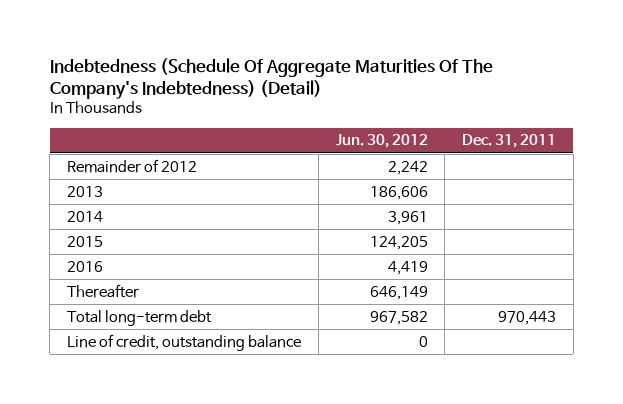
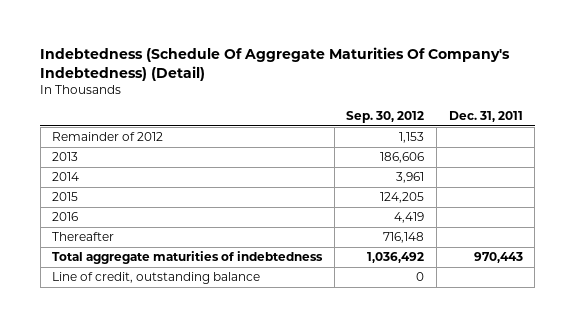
[49,57,493,100] Indebtedness (Schedule Of Aggregate Maturities Of The Company's Indebtedness) (Detail) -> [40,46,511,81] Indebtedness (Schedule Of Aggregate Maturities Of Company's Indebtedness) (Detail)
[335,134,428,149] Jun. 30, 2012 -> none
none -> [346,111,425,124] Sep. 30, 2012
[67,309,213,326] Total long-term debt -> [52,251,324,265] Total aggregate maturities of indebtedness

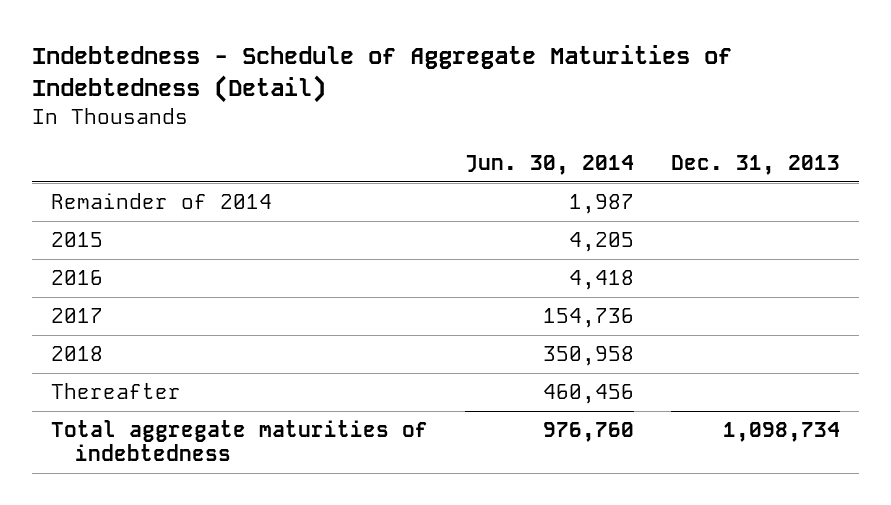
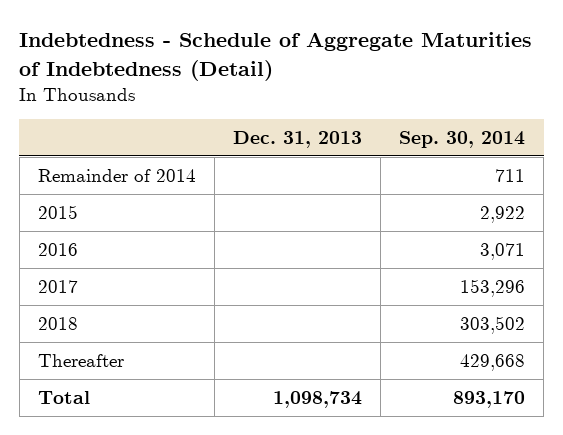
[465,155,635,176] Jun. 30, 2014 -> none
none -> [398,130,525,148] Sep. 30, 2014
[50,420,428,462] Total aggregate maturities of indebtedness -> [37,390,90,404] Total

